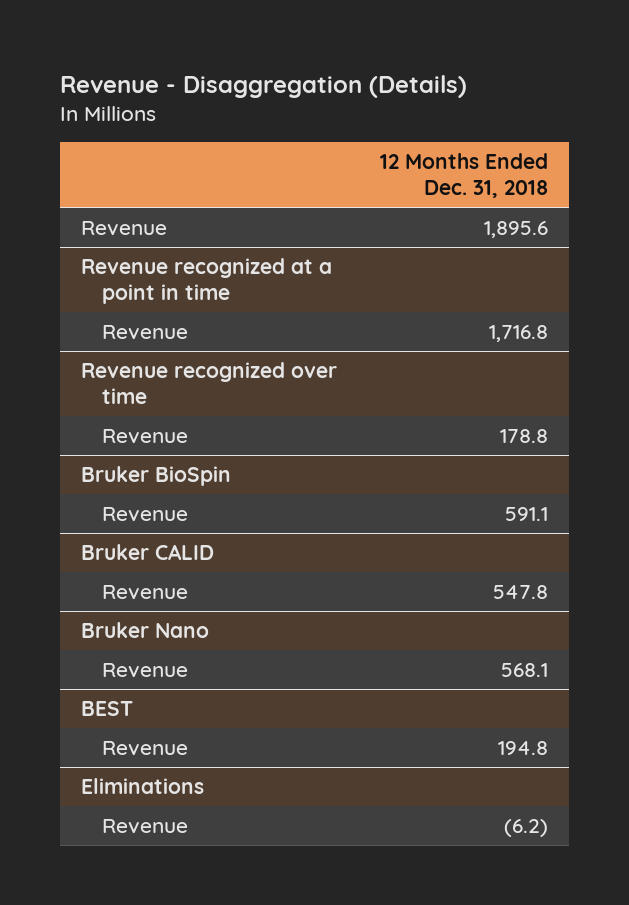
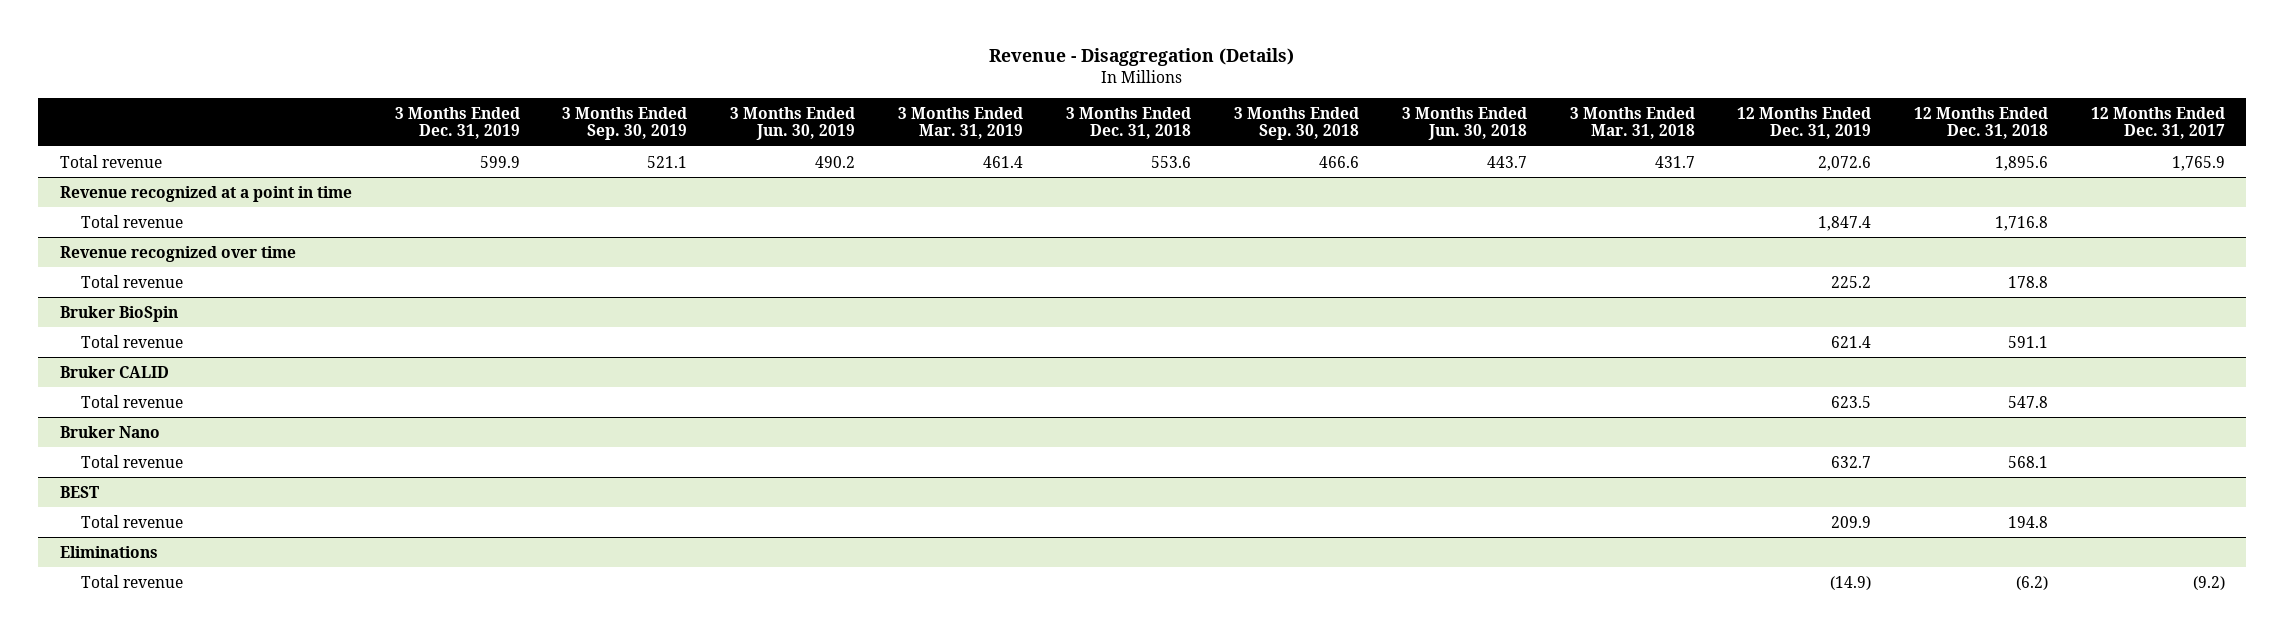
none -> [394,106,520,140] 3 Months Ended Dec. 31, 2019
none -> [562,106,688,141] 3 Months Ended Sep. 30, 2019
none -> [730,106,856,141] 3 Months Ended Jun. 30, 2019
none -> [898,106,1024,140] 3 Months Ended Mar. 31, 2019
none -> [1065,106,1191,140] 3 Months Ended Dec. 31, 2018
none -> [1233,106,1359,141] 3 Months Ended Sep. 30, 2018
none -> [1401,106,1527,141] 3 Months Ended Jun. 30, 2018
none -> [1569,106,1695,140] 3 Months Ended Mar. 31, 2018
none -> [1737,106,1872,140] 12 Months Ended Dec. 31, 2019
none -> [2091,106,2226,140] 12 Months Ended Dec. 31, 2017
[81,221,168,237] Revenue -> [59,154,162,168] Total revenue
[101,325,188,341] Revenue -> [80,214,183,228] Total revenue
[101,429,188,445] Revenue -> [80,274,183,288] Total revenue
[101,507,188,523] Revenue -> [80,334,183,348] Total revenue
[101,585,188,601] Revenue -> [80,394,183,408] Total revenue
[101,663,188,679] Revenue -> [80,454,183,468] Total revenue
[101,741,188,757] Revenue -> [80,514,183,528] Total revenue
[101,819,188,835] Revenue -> [80,574,183,588] Total revenue

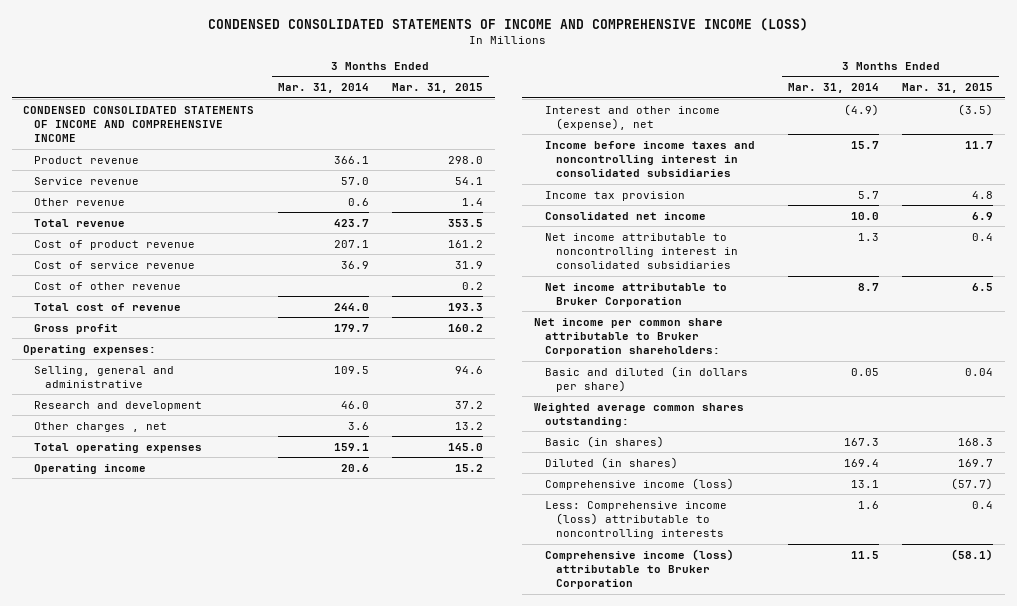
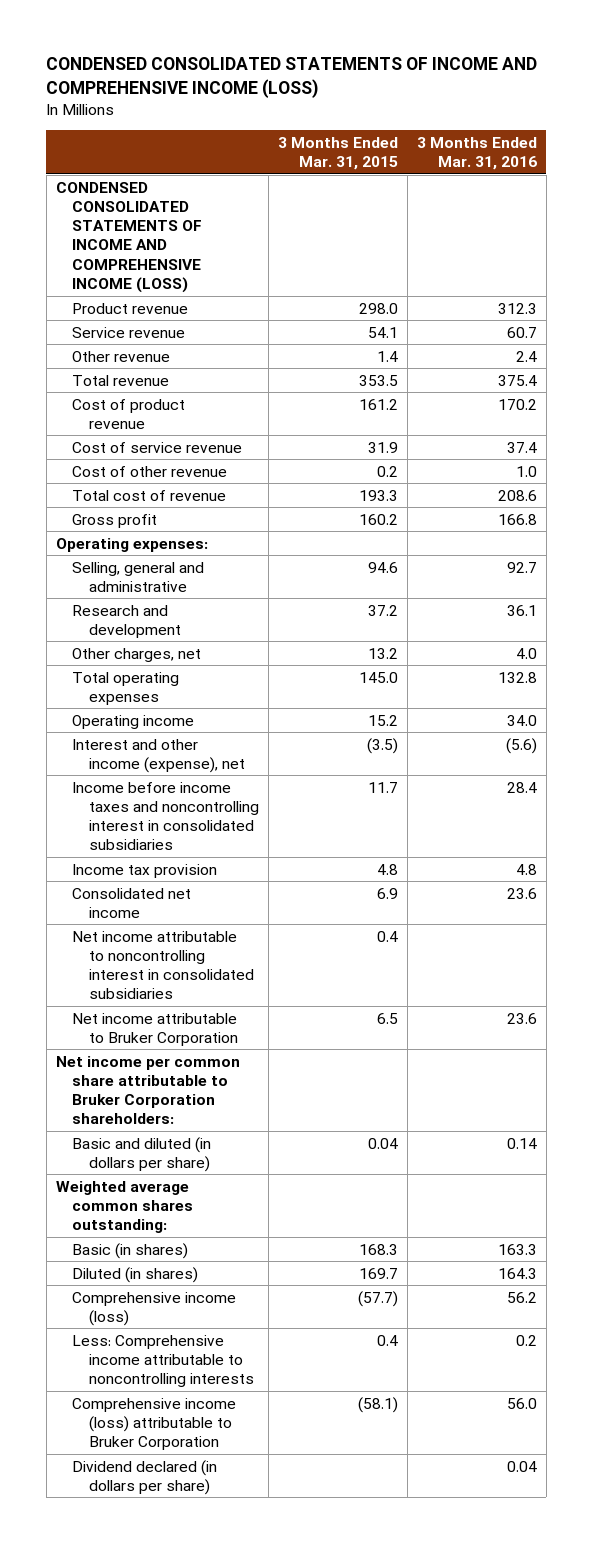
[277,82,369,93] Mar. 31, 2014 -> none
none -> [416,136,537,171] 3 Months Ended Mar. 31, 2016
[23,105,255,142] CONDENSED CONSOLIDATED STATEMENTS OF INCOME AND COMPREHENSIVE INCOME -> [55,181,203,293] CONDENSED CONSOLIDATED STATEMENTS OF INCOME AND COMPREHENSIVE INCOME (LOSS)
[34,421,168,432] Other charges , net -> [72,647,202,662] Other charges, net
[544,500,727,539] Less: Comprehensive income (loss) attributable to noncontrolling interests -> [72,1334,254,1388] Less: Comprehensive income attributable to noncontrolling interests
none -> [72,1459,218,1495] Dividend declared (in dollars per share)

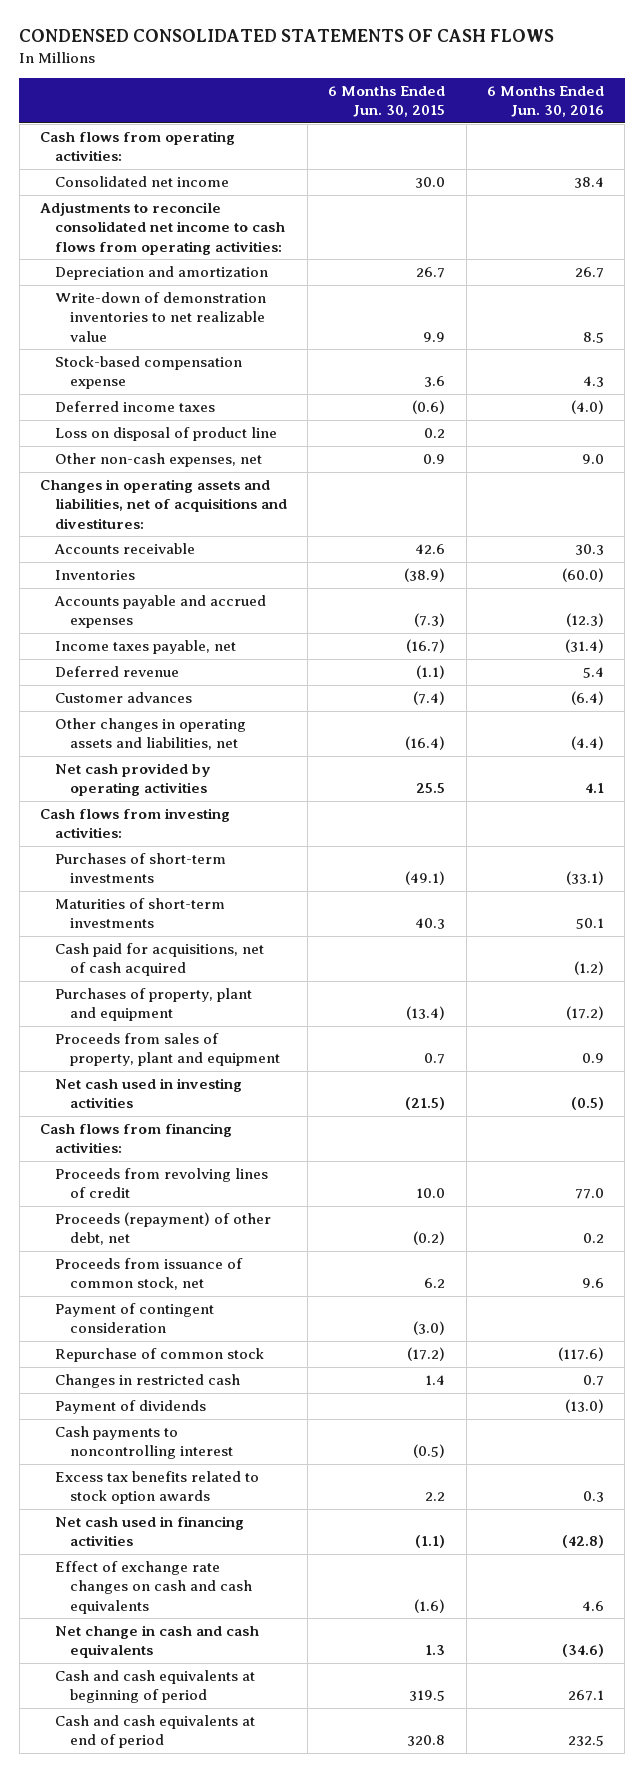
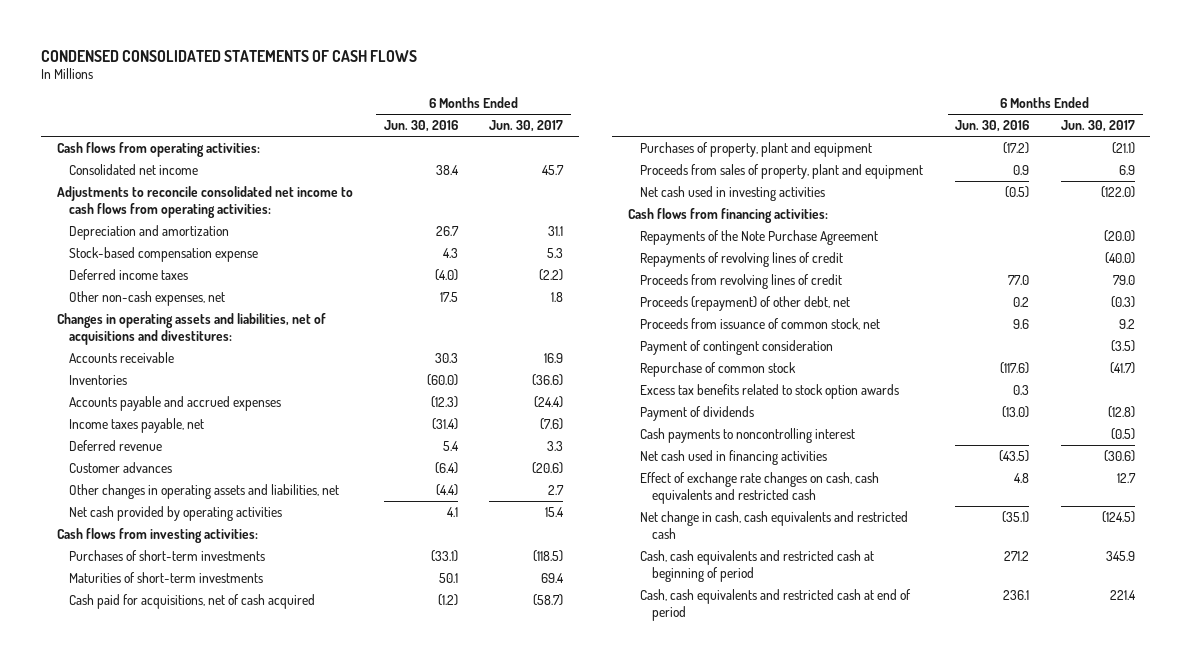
[328,85,446,118] 6 Months Ended Jun. 30, 2015 -> none
none -> [489,120,564,133] Jun. 30, 2017
[54,292,266,342] Write-down of demonstration inventories to net realizable value -> none
[54,427,277,442] Loss on disposal of product line -> none
[581,454,604,465] 9.0 -> [440,291,459,302] 17.5
none -> [639,229,878,245] Repayments of the Note Purchase Agreement
none -> [639,251,843,267] Repayments of revolving lines of credit
[54,1374,240,1389] Changes in restricted cash -> none
[54,1471,259,1505] Excess tax benefits related to stock option awards -> [639,383,899,399] Excess tax benefits related to stock option awards
[561,1535,604,1549] (42.8) -> [999,449,1030,462] (43.5)
[54,1561,253,1614] Effect of exchange rate changes on cash and cash equivalents -> [639,471,879,504] Effect of exchange rate changes on cash, cash equivalents and restricted cash
[581,1600,604,1611] 4.6 -> [1014,472,1030,483] 4.8
[54,1625,259,1659] Net change in cash and cash equivalents -> [639,510,908,539] Net change in cash, cash equivalents and restricted cash
[561,1644,604,1658] (34.6) -> [1002,510,1030,523] (35.1)
[54,1670,255,1704] Cash and cash equivalents at beginning of period -> [639,549,874,582] Cash, cash equivalents and restricted cash at beginning of period
[567,1690,604,1702] 267.1 -> [1004,550,1030,561] 271.2
[54,1715,255,1749] Cash and cash equivalents at end of period -> [639,588,911,621] Cash, cash equivalents and restricted cash at end of period
[567,1735,604,1747] 232.5 -> [1003,589,1030,600] 236.1

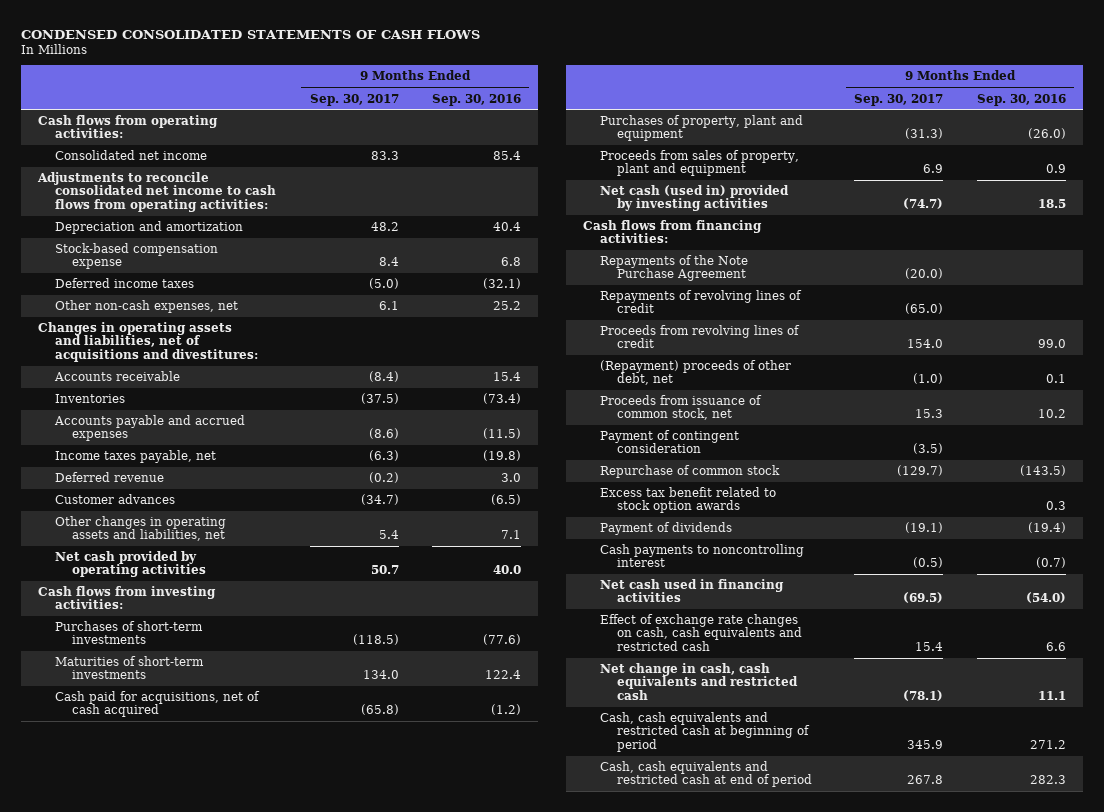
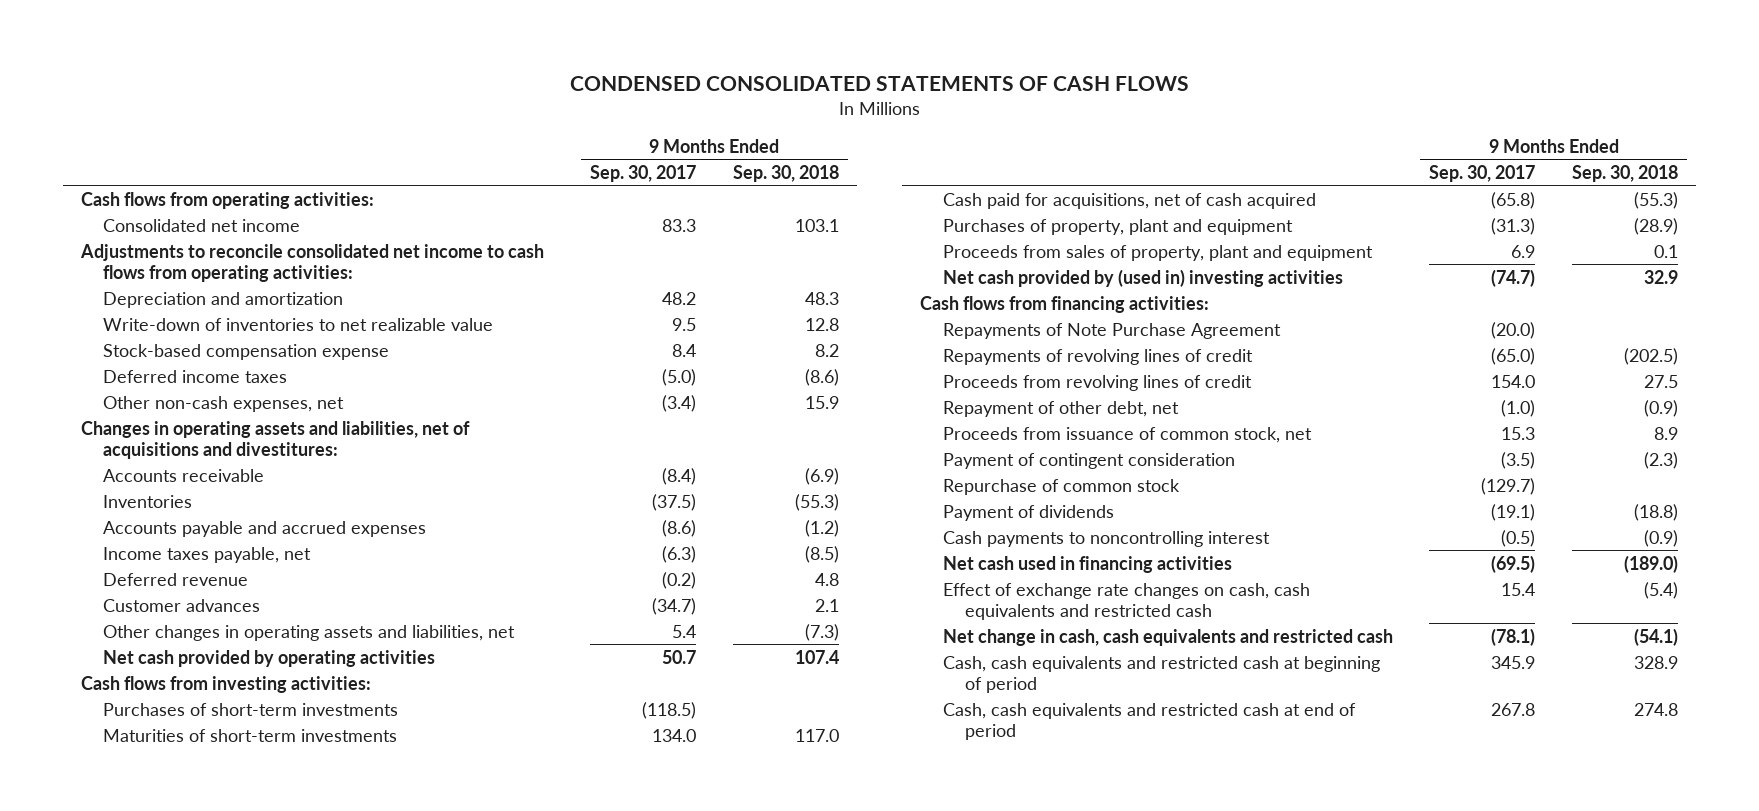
[432,93,522,106] Sep. 30, 2016 -> none
none -> [732,164,839,182] Sep. 30, 2018
none -> [103,317,494,331] Write-down of inventories to net realizable value
[378,301,399,311] 6.1 -> [662,394,697,412] (3.4)
[600,185,790,212] Net cash (used in) provided by investing activities -> [942,268,1343,287] Net cash provided by (used in) investing activities
[600,255,749,282] Repayments of the Note Purchase Agreement -> [942,322,1281,339] Repayments of Note Purchase Agreement
[600,360,792,386] (Repayment) proceeds of other debt, net -> [942,400,1179,417] Repayment of other debt, net
[600,487,777,514] Excess tax benefit related to stock option awards -> none

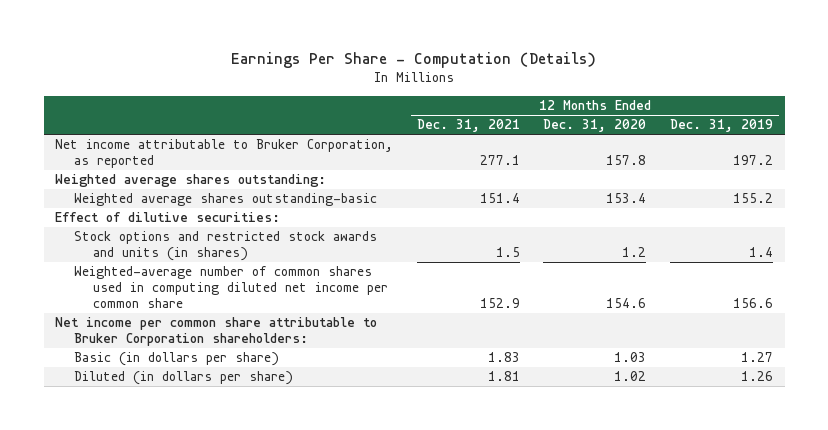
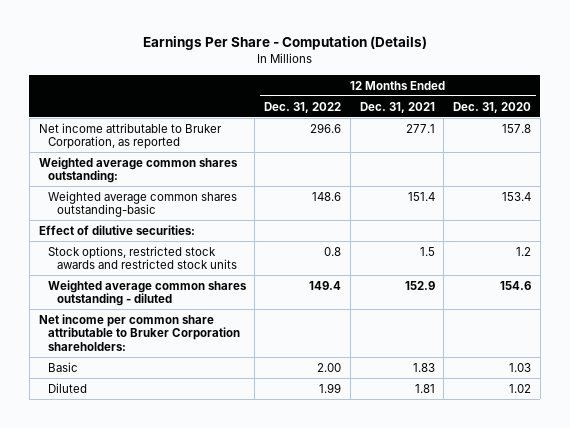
[669,119,773,133] Dec. 31, 2019 -> none
none -> [264,101,342,113] Dec. 31, 2022
[55,174,327,188] Weighted average shares outstanding: -> [38,156,238,184] Weighted average common shares outstanding:
[74,193,378,207] Weighted average shares outstanding-basic -> [47,190,237,218] Weighted average common shares outstanding-basic
[74,231,378,262] Stock options and restricted stock awards and units (in shares) -> [47,245,237,270] Stock options, restricted stock awards and restricted stock units
[74,266,389,308] Weighted-average number of common shares used in computing diluted net income per common share -> [47,279,247,307] Weighted average common shares outstanding - diluted
[74,352,280,367] Basic (in dollars per share) -> [47,361,78,372] Basic
[74,371,294,386] Diluted (in dollars per share) -> [47,382,87,393] Diluted

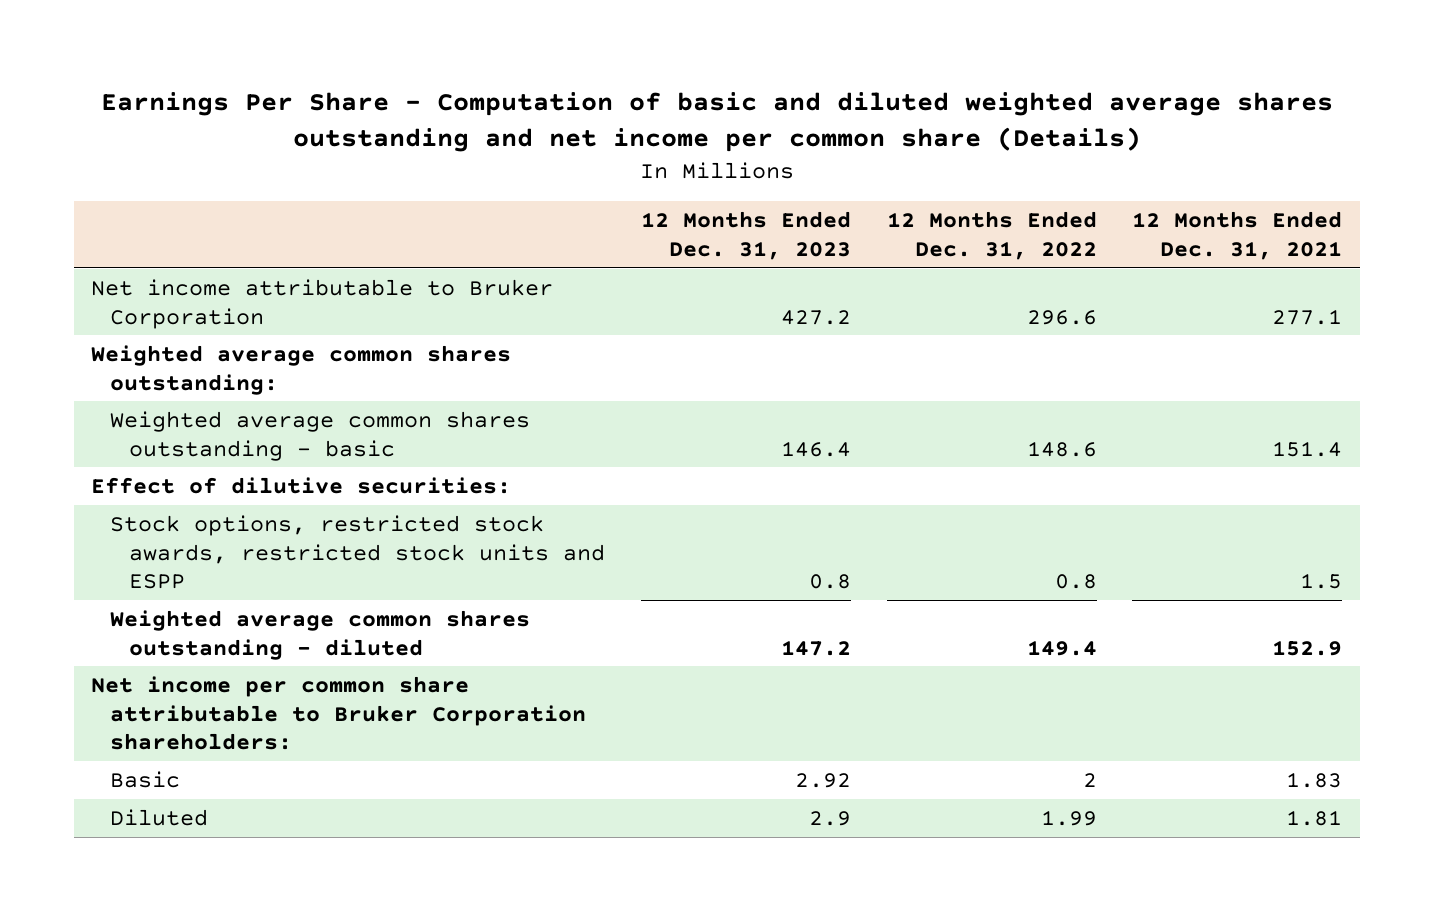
[142,36,427,51] Earnings Per Share - Computation (Details) -> [100,91,1333,153] Earnings Per Share - Computation of basic and diluted weighted average shares outstanding and net income per common share (Details)
[453,101,532,113] Dec. 31, 2020 -> none
none -> [640,210,851,260] 12 Months Ended Dec. 31, 2023
[38,122,222,150] Net income attributable to Bruker Corporation, as reported -> [91,278,554,329] Net income attributable to Bruker Corporation
[47,190,237,218] Weighted average common shares outstanding-basic -> [110,410,531,461] Weighted average common shares outstanding - basic
[47,245,237,270] Stock options, restricted stock awards and restricted stock units -> [110,514,606,590] Stock options, restricted stock awards, restricted stock units and ESPP
[317,362,342,372] 2.00 -> [1082,772,1097,787] 2

